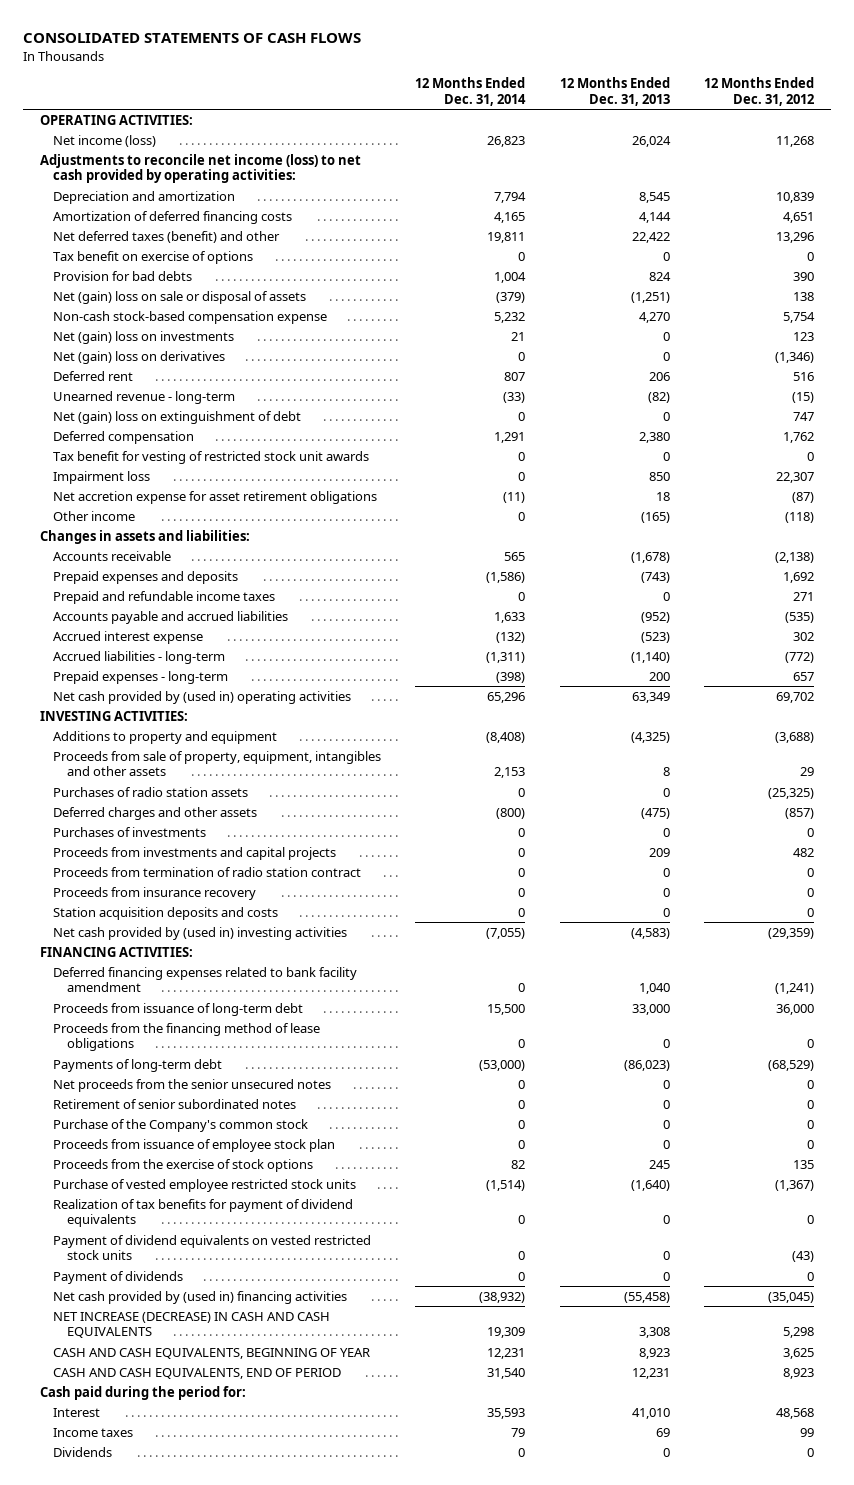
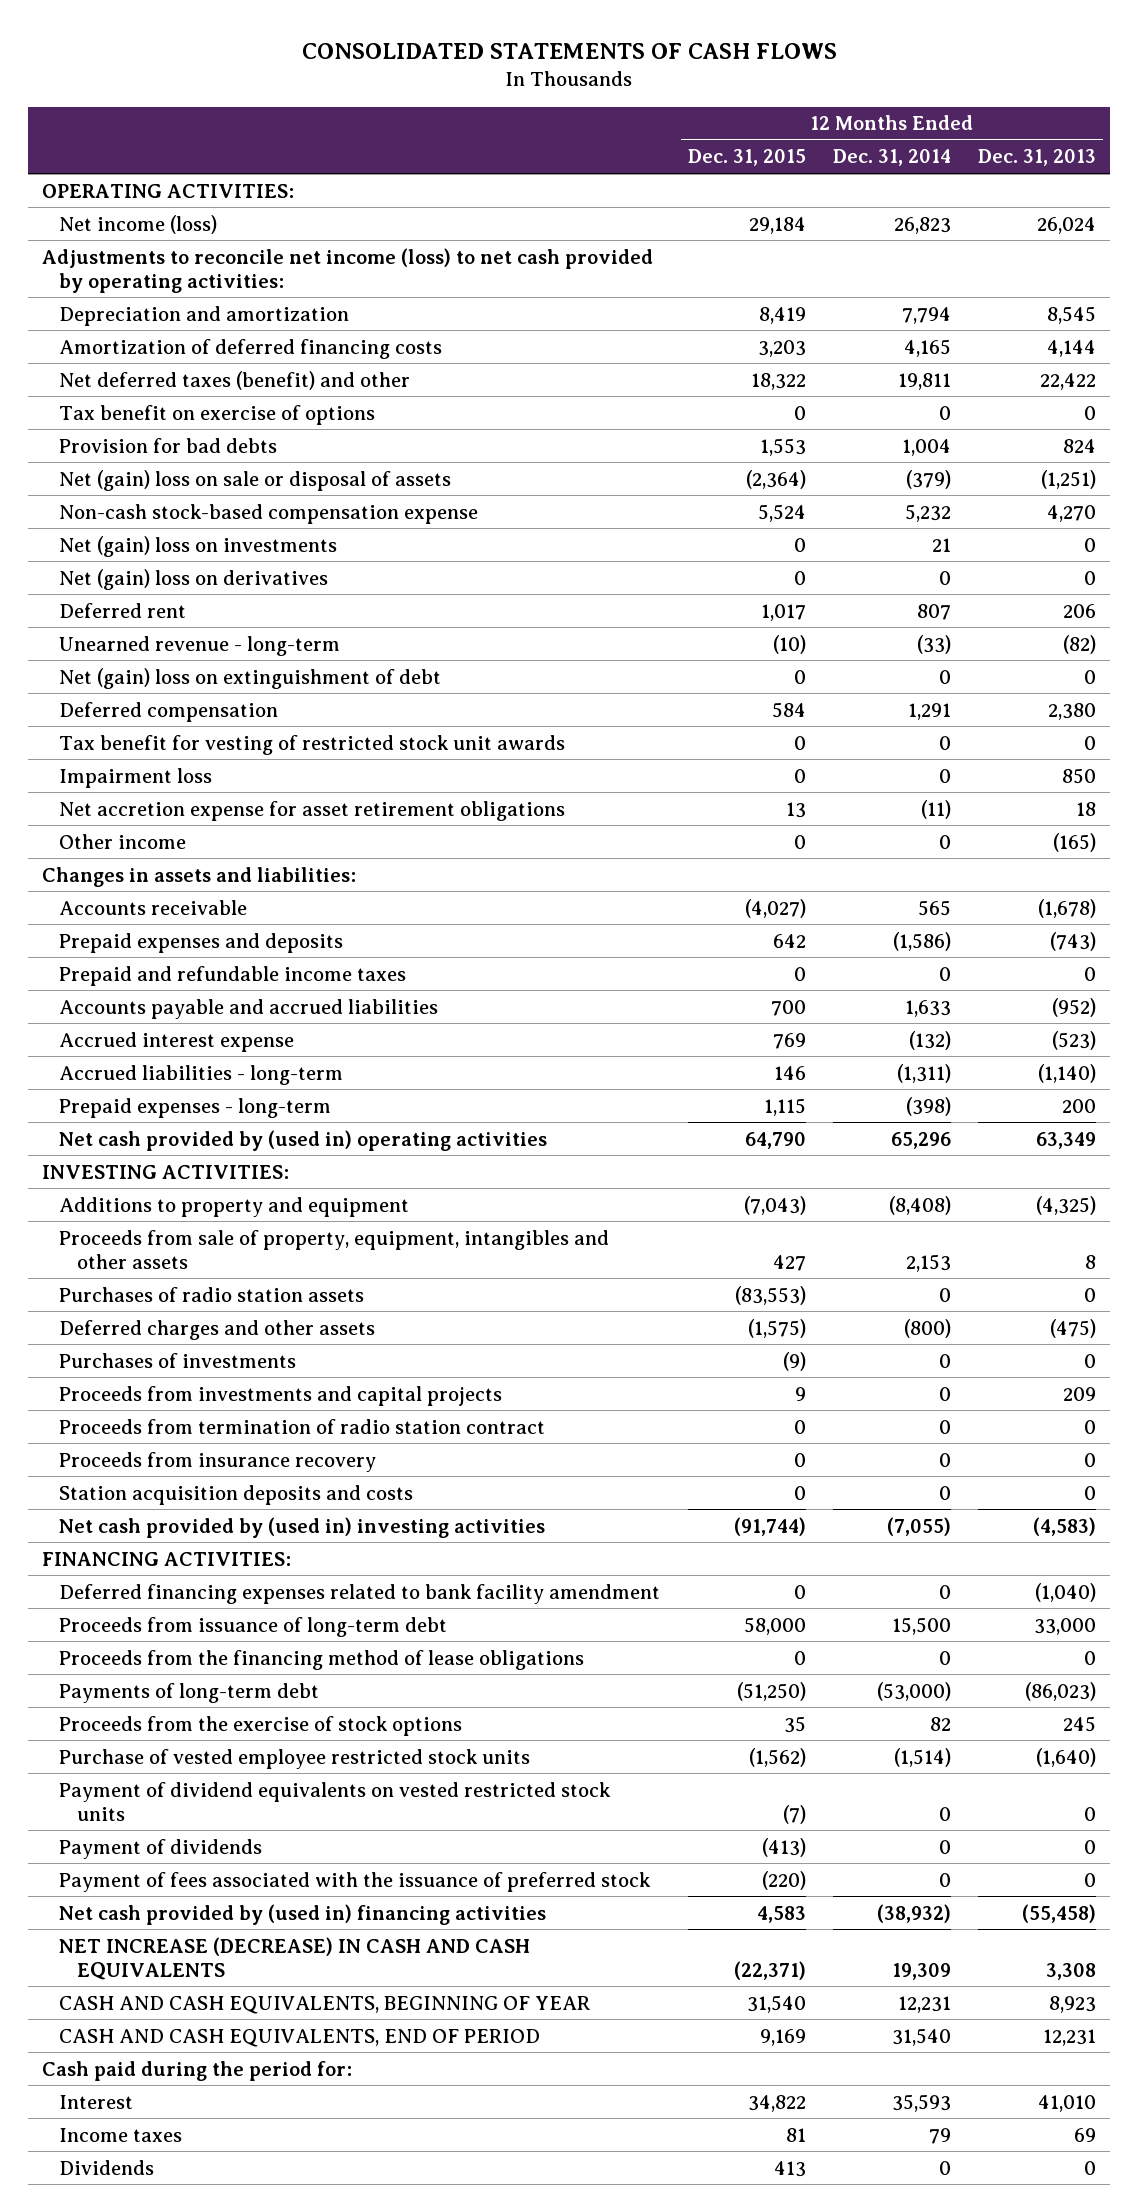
[703,77,814,106] 12 Months Ended Dec. 31, 2012 -> none
none -> [687,149,806,167] Dec. 31, 2015
[638,983,670,995] 1,040 -> [1035,1582,1097,1602] (1,040)
[53,1078,332,1092] Net proceeds from the senior unsecured notes -> none
[53,1098,297,1109] Retirement of senior subordinated notes -> none
[53,1118,309,1132] Purchase of the Company's common stock -> none
[53,1138,336,1152] Proceeds from issuance of employee stock plan -> none
[53,1198,354,1228] Realization of tax benefits for payment of dividend equivalents -> none
none -> [59,1871,652,1892] Payment of fees associated with the issuance of preferred stock

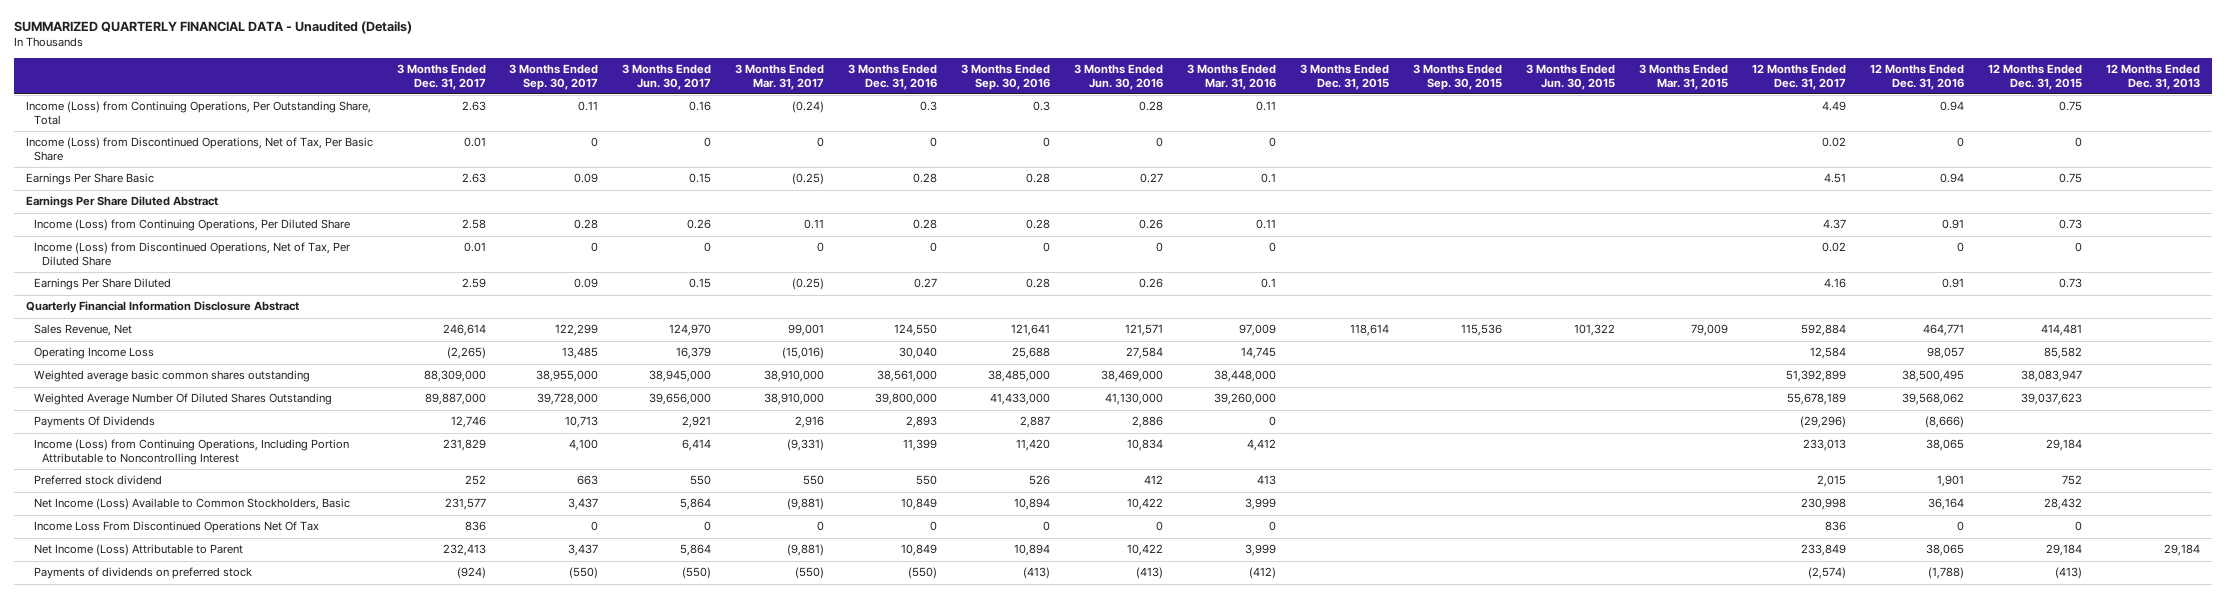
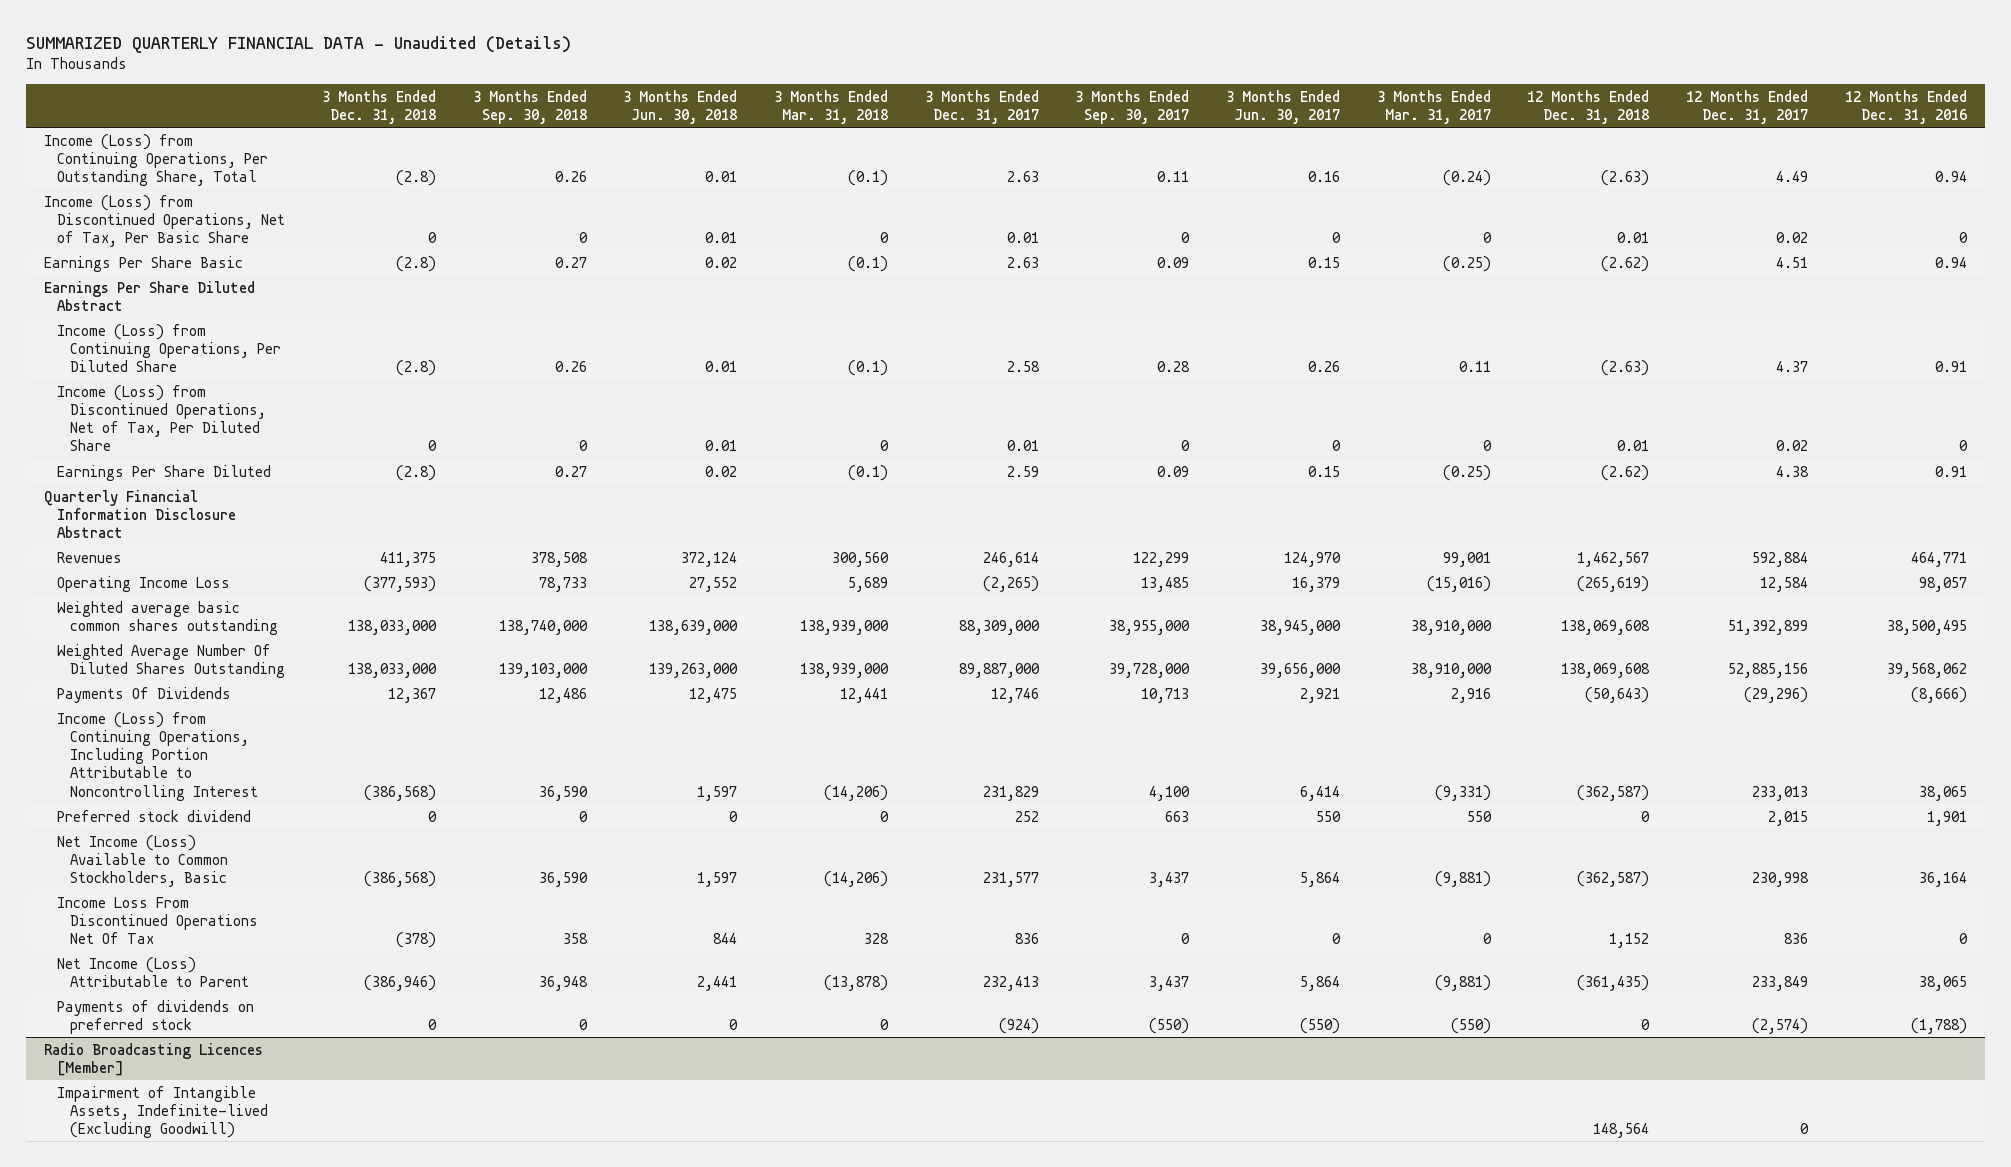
[848,64,938,90] 3 Months Ended Dec. 31, 2016 -> none
[961,64,1051,90] 3 Months Ended Sep. 30, 2016 -> none
[1074,64,1164,90] 3 Months Ended Jun. 30, 2016 -> none
[1187,64,1277,90] 3 Months Ended Mar. 31, 2016 -> none
[1300,64,1390,90] 3 Months Ended Dec. 31, 2015 -> none
[1413,64,1503,90] 3 Months Ended Sep. 30, 2015 -> none
[1526,64,1616,90] 3 Months Ended Jun. 30, 2015 -> none
[1639,64,1729,90] 3 Months Ended Mar. 31, 2015 -> none
[1988,64,2083,90] 12 Months Ended Dec. 31, 2015 -> none
[2105,64,2200,90] 12 Months Ended Dec. 31, 2013 -> none
none -> [322,89,437,124] 3 Months Ended Dec. 31, 2018
none -> [472,89,587,124] 3 Months Ended Sep. 30, 2018
none -> [623,89,738,124] 3 Months Ended Jun. 30, 2018
none -> [773,89,888,124] 3 Months Ended Mar. 31, 2018
none -> [1527,89,1650,124] 12 Months Ended Dec. 31, 2018
[1824,278,1847,289] 4.16 -> [1775,465,1809,477] 4.38
[33,324,132,337] Sales Revenue, Net -> [57,551,123,563] Revenues
[1787,393,1847,406] 55,678,189 -> [1727,662,1808,678] 52,885,156
none -> [44,1042,264,1076] Radio Broadcasting Licences [Member]
none -> [57,1085,269,1139] Impairment of Intangible Assets, Indefinite-lived (Excluding Goodwill)

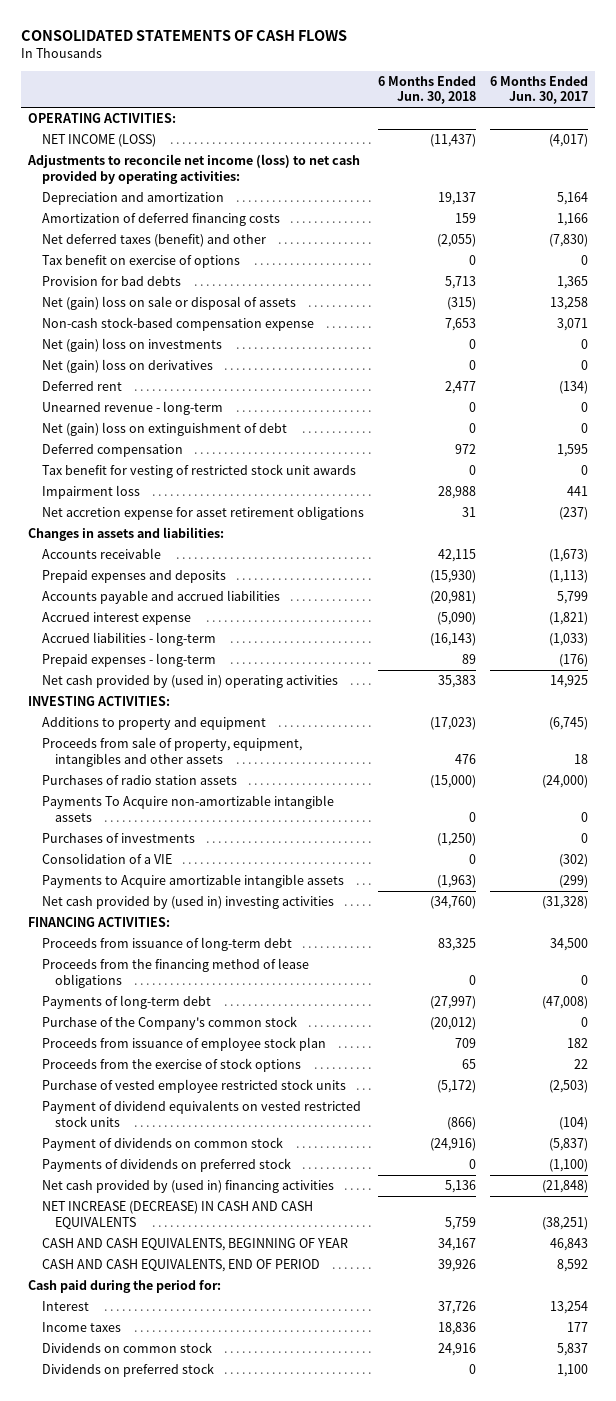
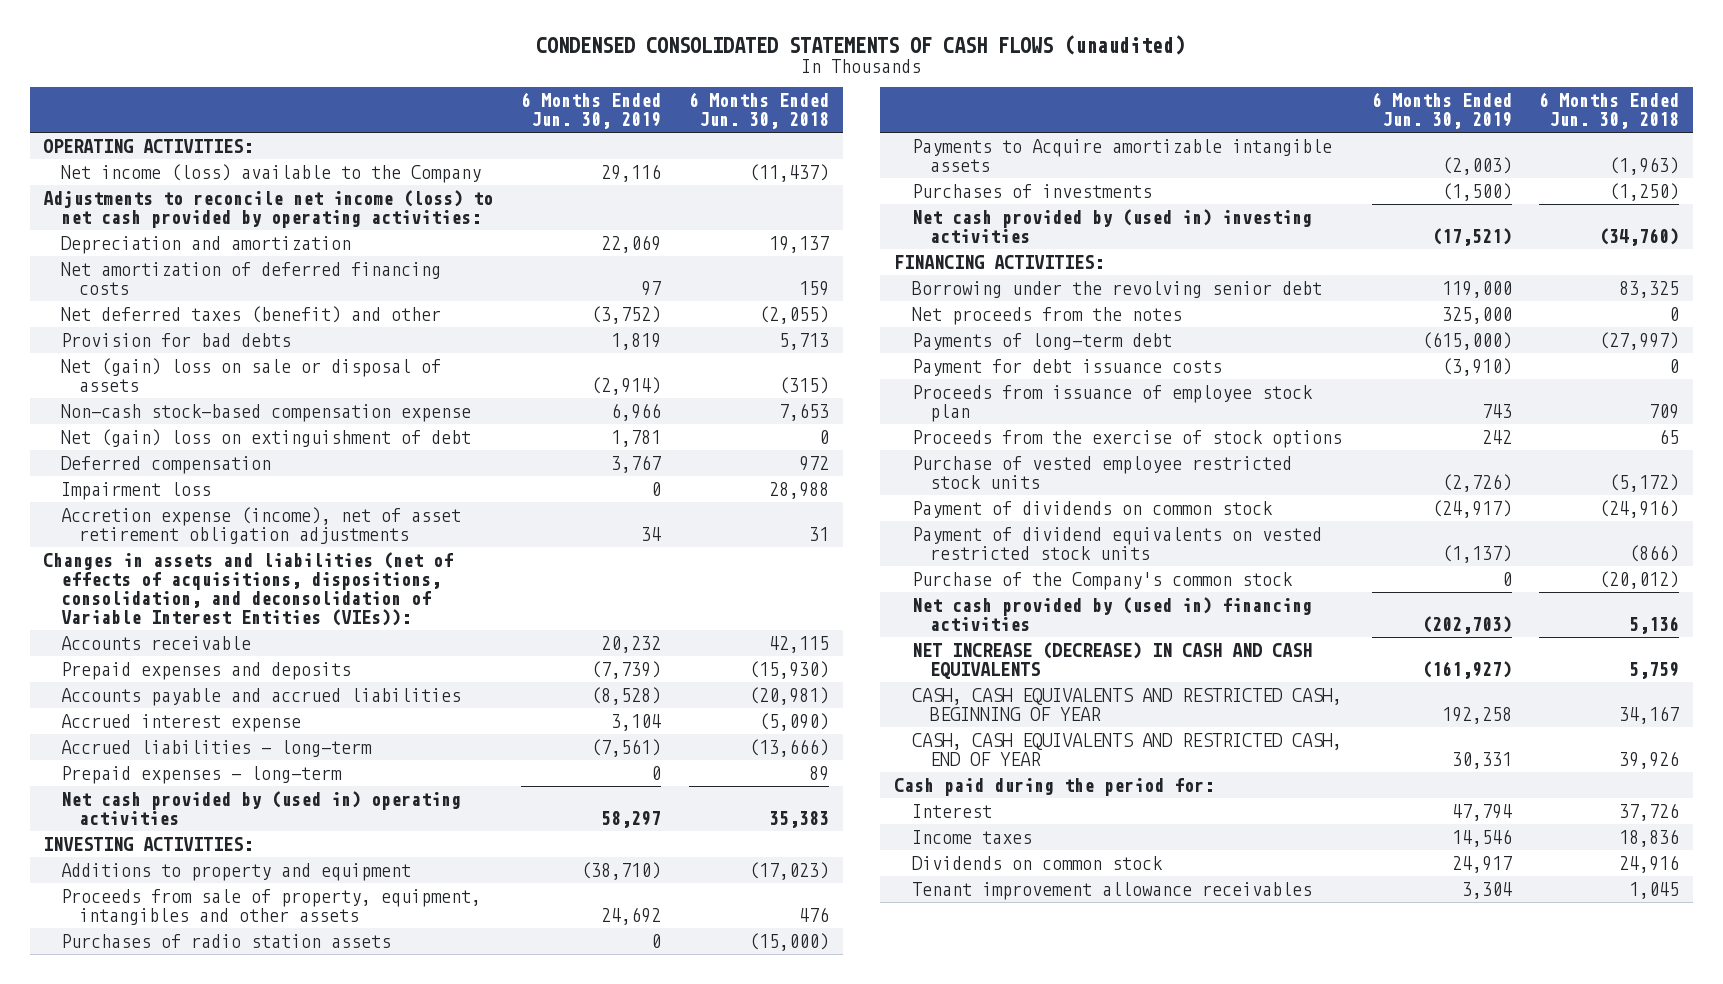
[21,29,348,41] CONSOLIDATED STATEMENTS OF CASH FLOWS -> [536,34,1186,55] CONDENSED CONSOLIDATED STATEMENTS OF CASH FLOWS (unaudited)
[489,76,588,105] 6 Months Ended Jun. 30, 2017 -> none
none -> [521,92,662,130] 6 Months Ended Jun. 30, 2019
[41,134,156,148] NET INCOME (LOSS) -> [61,163,482,183] Net income (loss) available to the Company
[41,213,280,227] Amortization of deferred financing costs -> [61,261,442,295] Net amortization of deferred financing costs
[41,255,240,269] Tax benefit on exercise of options -> none
[41,338,222,353] Net (gain) loss on investments -> none
[41,359,213,374] Net (gain) loss on derivatives -> none
[41,381,122,392] Deferred rent -> none
[41,401,223,416] Unearned revenue - long-term -> none
[41,464,356,479] Tax benefit for vesting of restricted stock unit awards -> none
[41,506,364,521] Net accretion expense for asset retirement obligations -> [61,506,462,544] Accretion expense (income), net of asset retirement obligation adjustments
[28,527,225,542] Changes in assets and liabilities: -> [43,551,454,626] Changes in assets and liabilities (net of effects of acquisitions, dispositions, consolidation, and deconsolidation of Variable Interest Entities (VIEs)):
[429,633,476,647] (16,143) -> [749,738,830,757] (13,666)
[41,795,334,822] Payments To Acquire non-amortizable intangible assets -> none
[41,853,172,865] Consolidation of a VIE -> none
[41,833,195,844] Purchases of investments -> [911,183,1152,198] Purchases of investments
[41,958,309,988] Proceeds from the financing method of lease obligations -> none
[41,937,292,952] Proceeds from issuance of long-term debt -> [911,280,1322,298] Borrowing under the revolving senior debt
none -> [911,306,1182,325] Net proceeds from the notes
none -> [911,358,1222,376] Payment for debt issuance costs
[41,1158,291,1173] Payments of dividends on preferred stock -> none
[41,1100,361,1127] Payment of dividend equivalents on vested restricted stock units -> [911,526,1322,560] Payment of dividend equivalents on vested restricted stock units
[41,1016,297,1031] Purchase of the Company's common stock -> [911,571,1293,590] Purchase of the Company's common stock
[41,1238,348,1252] CASH AND CASH EQUIVALENTS, BEGINNING OF YEAR -> [911,687,1342,721] CASH, CASH EQUIVALENTS AND RESTRICTED CASH, BEGINNING OF YEAR
[41,1259,320,1273] CASH AND CASH EQUIVALENTS, END OF PERIOD -> [911,732,1342,766] CASH, CASH EQUIVALENTS AND RESTRICTED CASH, END OF YEAR
[41,1363,214,1378] Dividends on preferred stock -> none
none -> [911,881,1312,900] Tenant improvement allowance receivables

